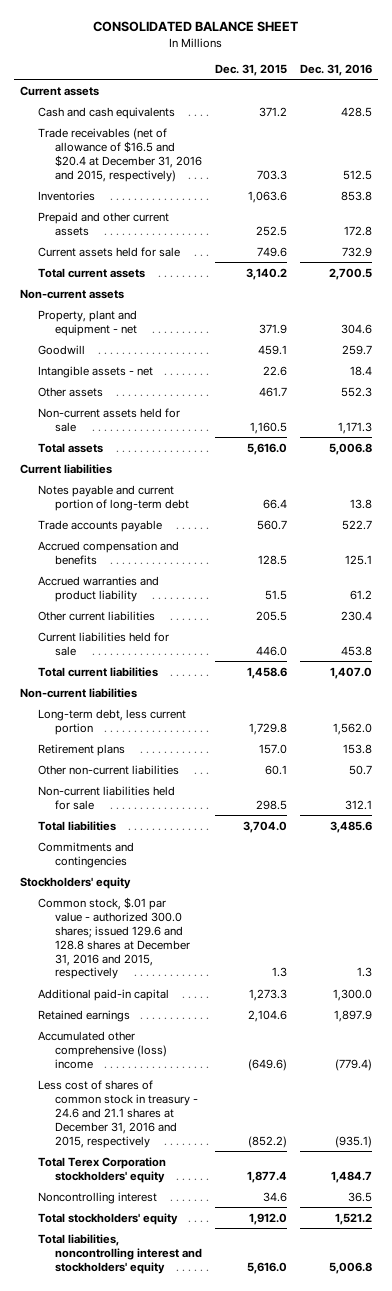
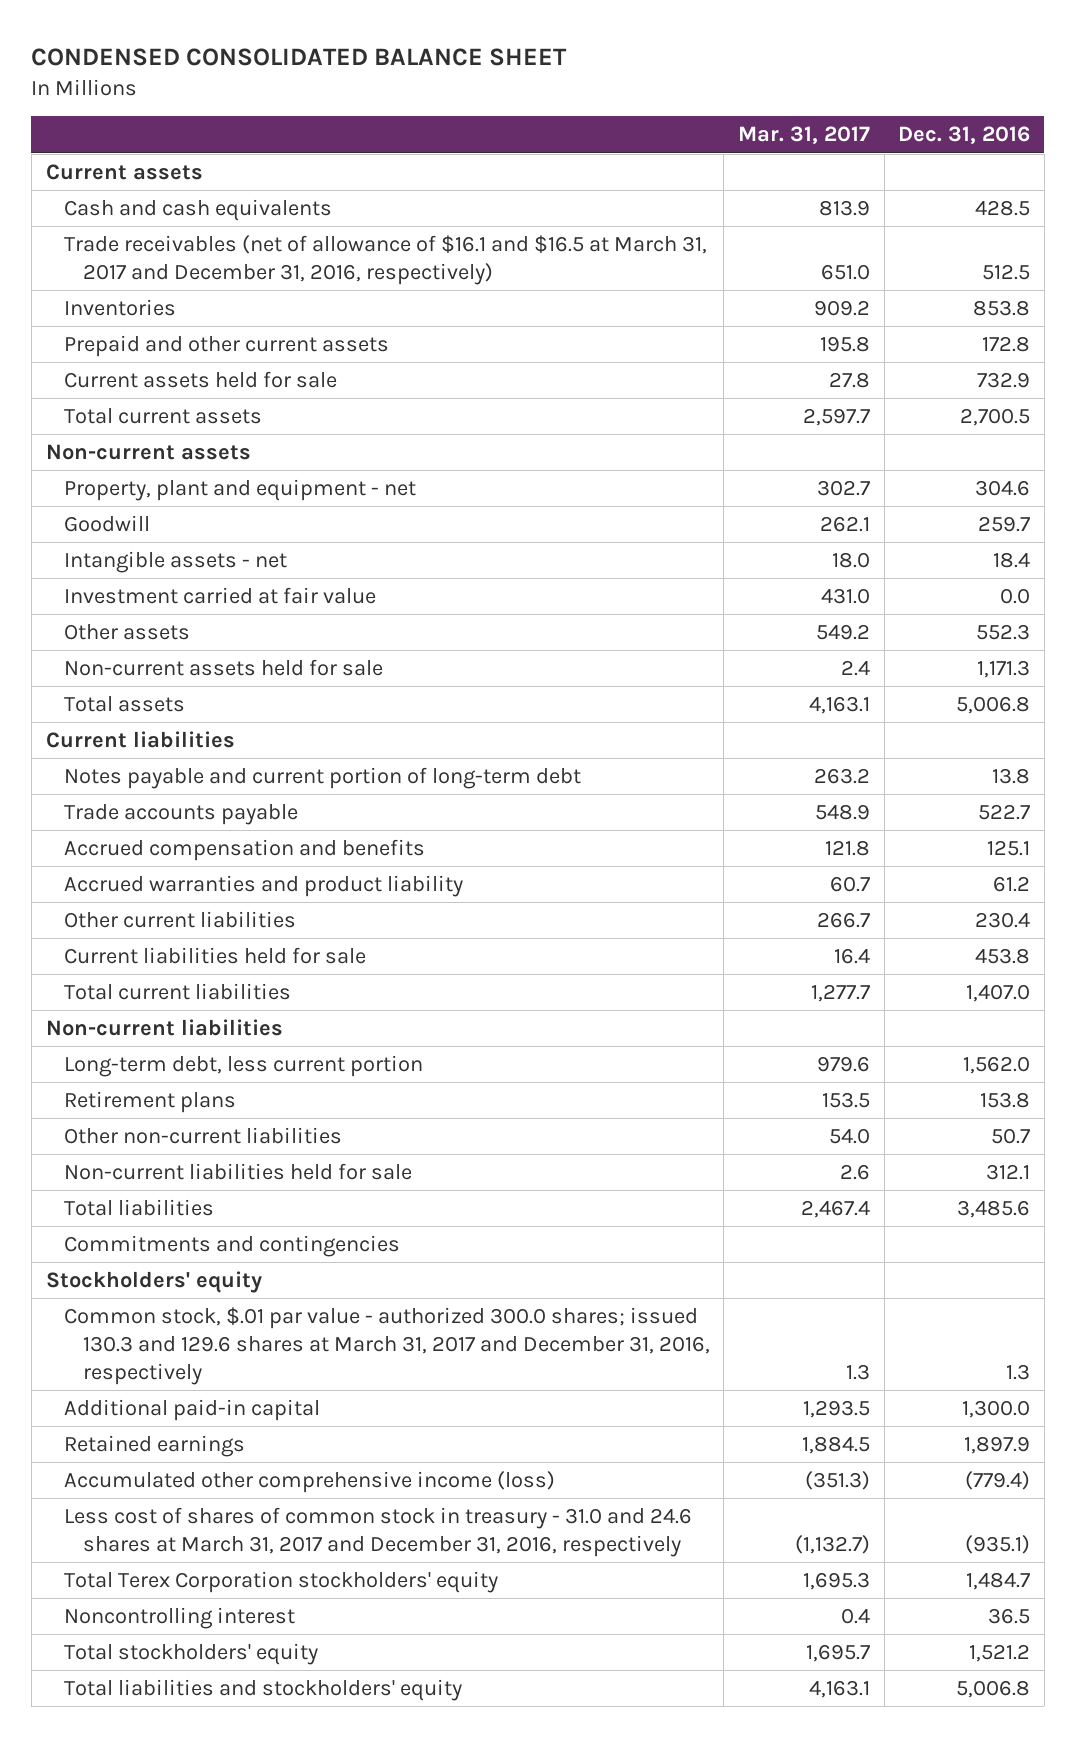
[92,21,298,33] CONSOLIDATED BALANCE SHEET -> [31,48,568,67] CONDENSED CONSOLIDATED BALANCE SHEET
[214,63,287,76] Dec. 31, 2015 -> none
none -> [737,126,870,145] Mar. 31, 2017
[37,127,203,182] Trade receivables (net of allowance of $16.5 and $20.4 at December 31, 2016 and 2015, respectively) -> [64,234,708,286] Trade receivables (net of allowance of $16.1 and $16.5 at March 31, 2017 and December 31, 2016, respectively)
none -> [64,586,377,604] Investment carried at fair value
[37,896,191,980] Common stock, $.01 par value - authorized 300.0 shares; issued 129.6 and 128.8 shares at December 31, 2016 and 2015, respectively -> [64,1306,710,1386] Common stock, $.01 par value - authorized 300.0 shares; issued 130.3 and 129.6 shares at March 31, 2017 and December 31, 2016, respectively
[37,1030,168,1069] Accumulated other comprehensive (loss) income -> [64,1470,556,1493] Accumulated other comprehensive income (loss)
[37,1079,199,1148] Less cost of shares of common stock in treasury - 24.6 and 21.1 shares at December 31, 2016 and 2015, respectively -> [64,1506,693,1558] Less cost of shares of common stock in treasury - 31.0 and 24.6 shares at March 31, 2017 and December 31, 2016, respectively
[37,1233,203,1274] Total liabilities, noncontrolling interest and stockholders' equity -> [64,1678,463,1701] Total liabilities and stockholders' equity

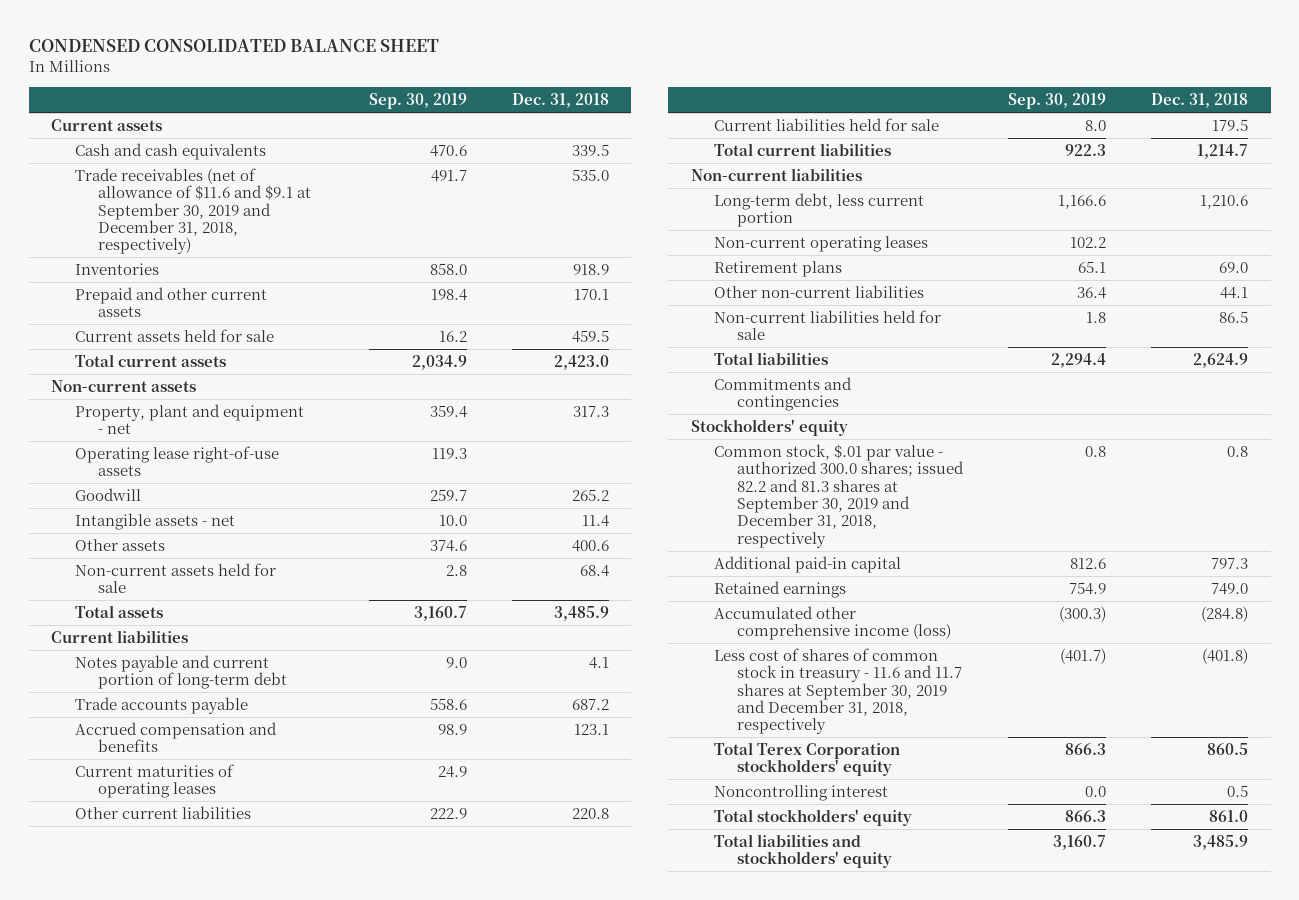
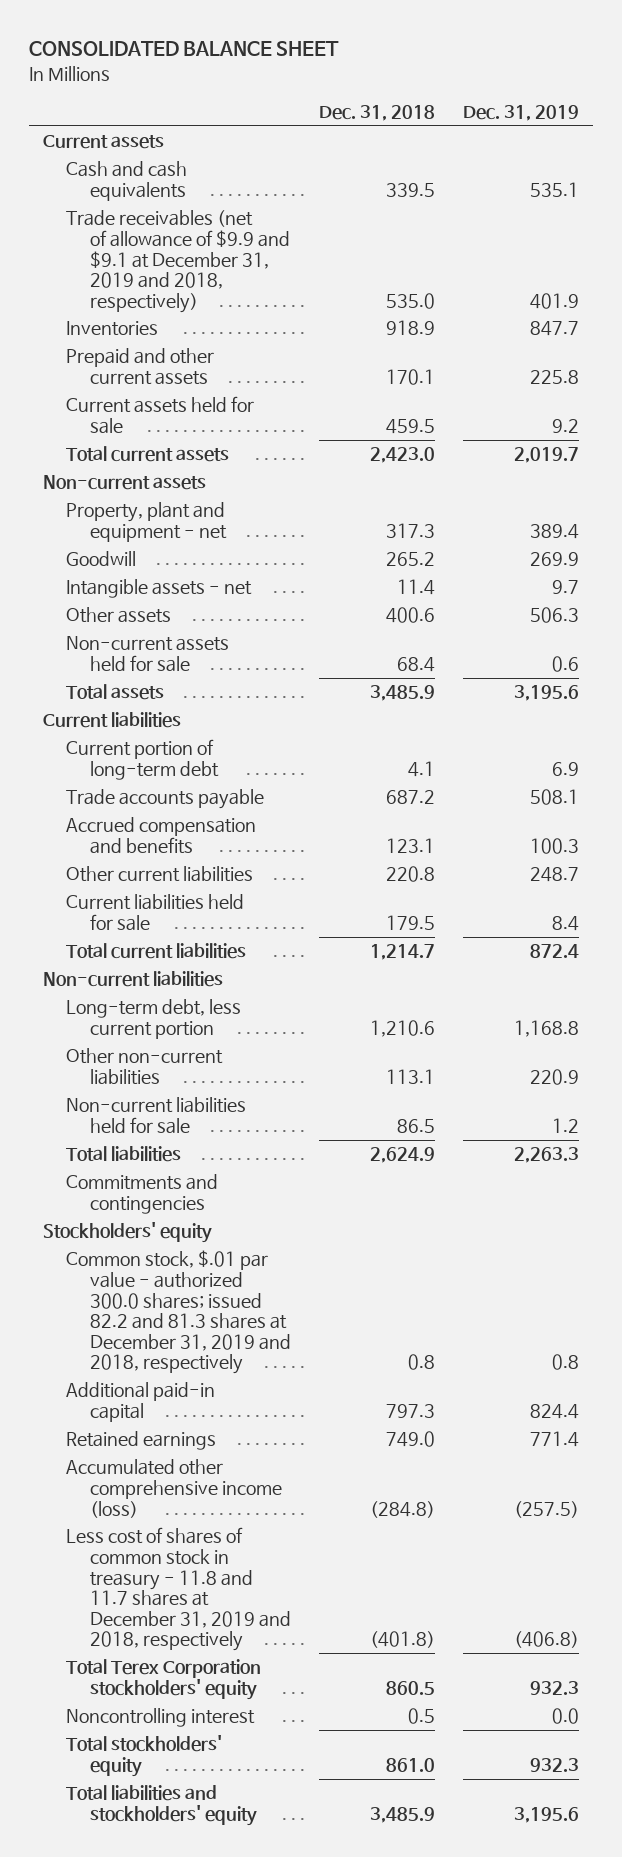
[28,39,439,53] CONDENSED CONSOLIDATED BALANCE SHEET -> [29,41,340,57] CONSOLIDATED BALANCE SHEET
[368,93,467,110] Sep. 30, 2019 -> none
none -> [462,104,579,121] Dec. 31, 2019
[74,168,312,255] Trade receivables (net of allowance of $11.6 and $9.1 at September 30, 2019 and December 31, 2018, respectively) -> [66,210,290,313] Trade receivables (net of allowance of $9.9 and $9.1 at December 31, 2019 and 2018, respectively)
[74,446,279,477] Operating lease right-of-use assets -> none
[74,655,288,690] Notes payable and current portion of long-term debt -> [66,739,219,780] Current portion of long-term debt
[74,764,234,799] Current maturities of operating leases -> none
[714,236,929,253] Non-current operating leases -> none
[714,261,843,278] Retirement plans -> none
[1220,287,1249,300] 44.1 -> [385,1068,435,1084] 113.1
[714,444,965,548] Common stock, $.01 par value - authorized 300.0 shares; issued 82.2 and 81.3 shares at September 30, 2019 and December 31, 2018, respectively -> [66,1250,291,1375] Common stock, $.01 par value - authorized 300.0 shares; issued 82.2 and 81.3 shares at December 31, 2019 and 2018, respectively
[714,648,963,735] Less cost of shares of common stock in treasury - 11.6 and 11.7 shares at September 30, 2019 and December 31, 2018, respectively -> [66,1527,291,1652] Less cost of shares of common stock in treasury - 11.8 and 11.7 shares at December 31, 2019 and 2018, respectively

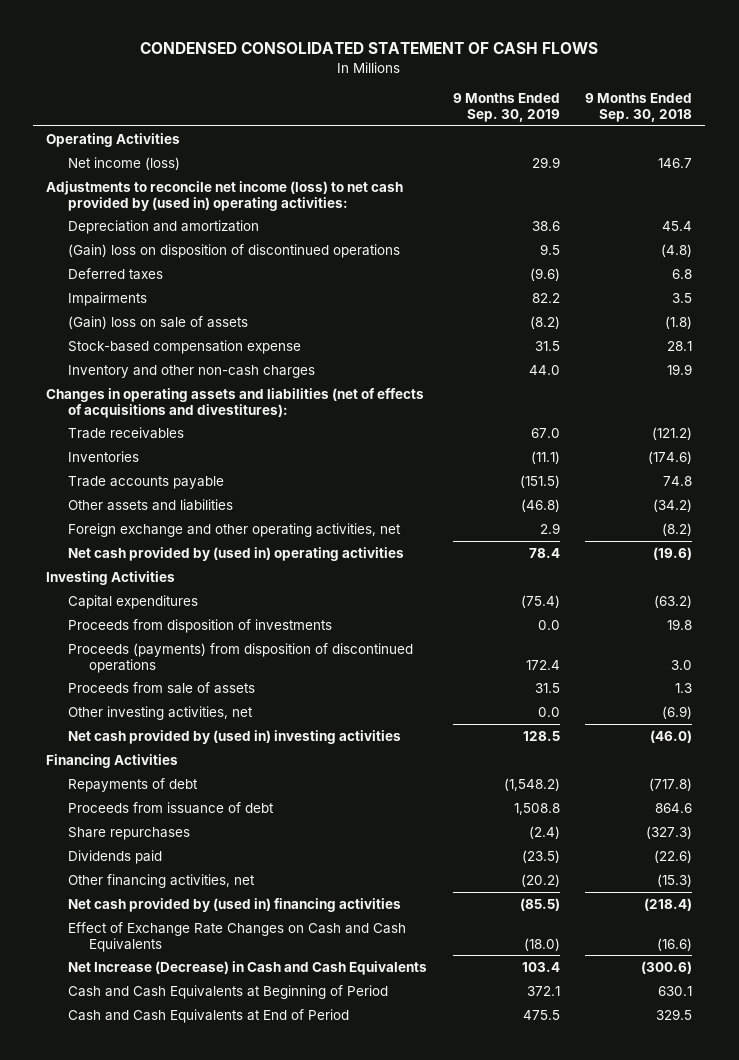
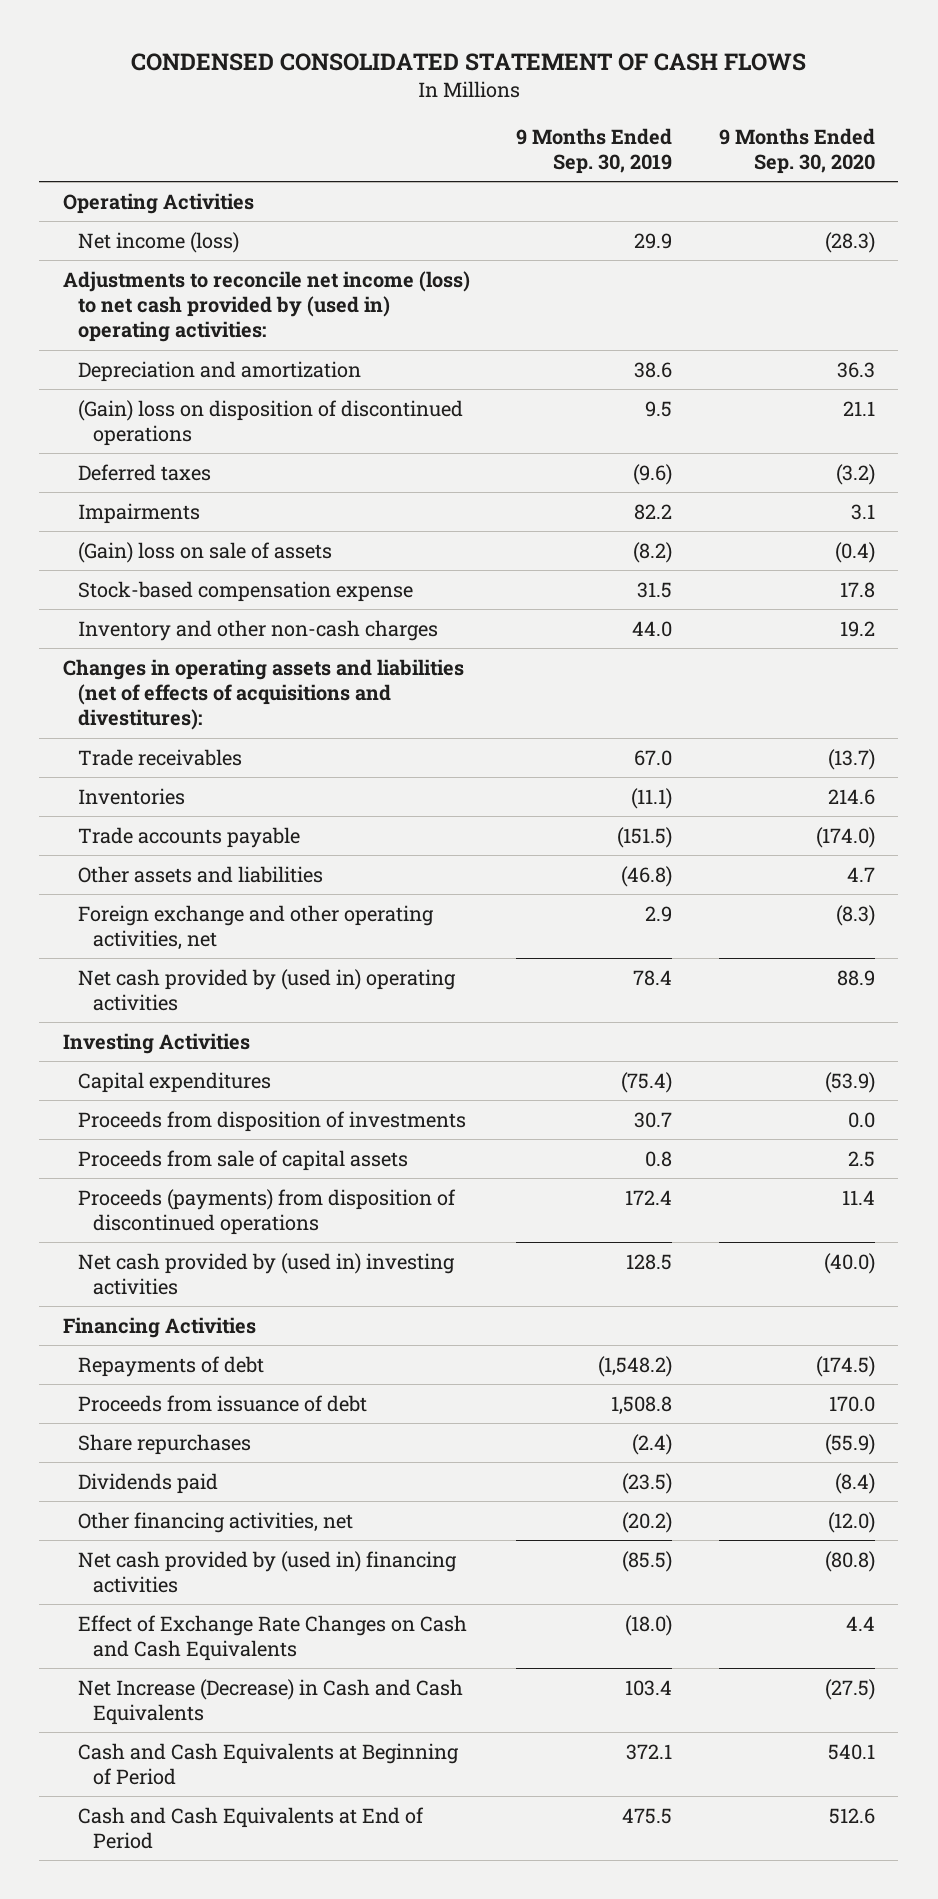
[585,92,693,122] 9 Months Ended Sep. 30, 2018 -> none
none -> [719,127,876,174] 9 Months Ended Sep. 30, 2020
[537,619,560,630] 0.0 -> [634,1111,673,1128] 30.7
none -> [77,1149,408,1171] Proceeds from sale of capital assets
[67,681,255,694] Proceeds from sale of assets -> none
[67,705,253,720] Other investing activities, net -> none

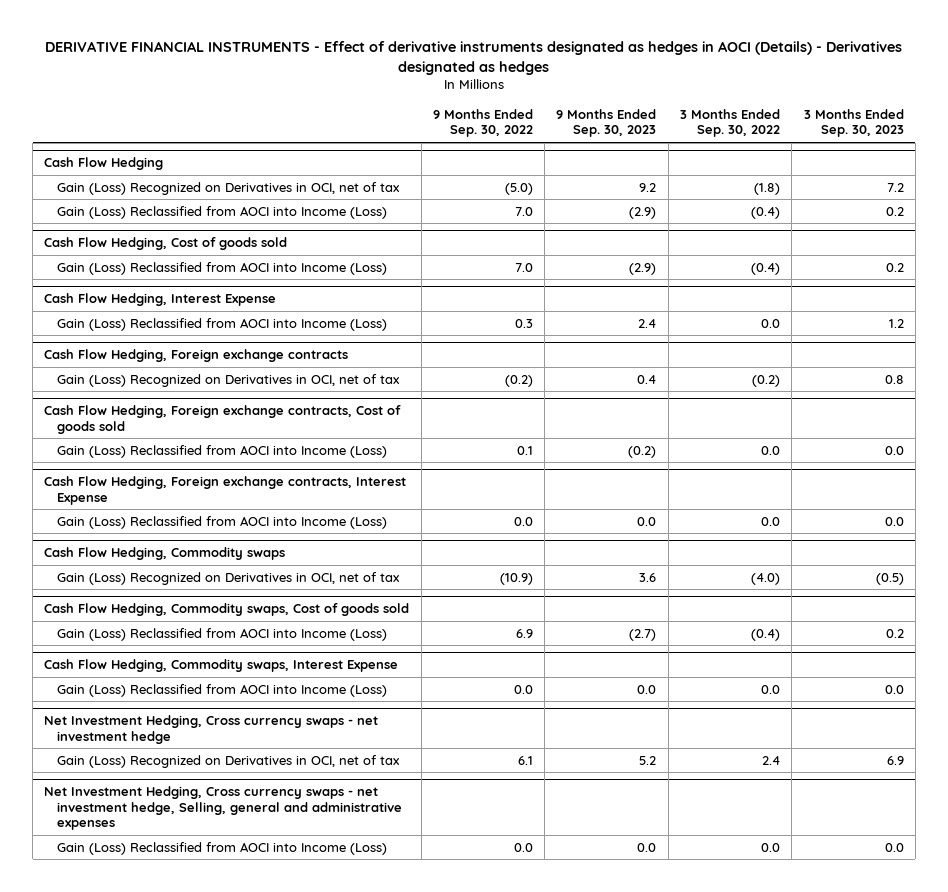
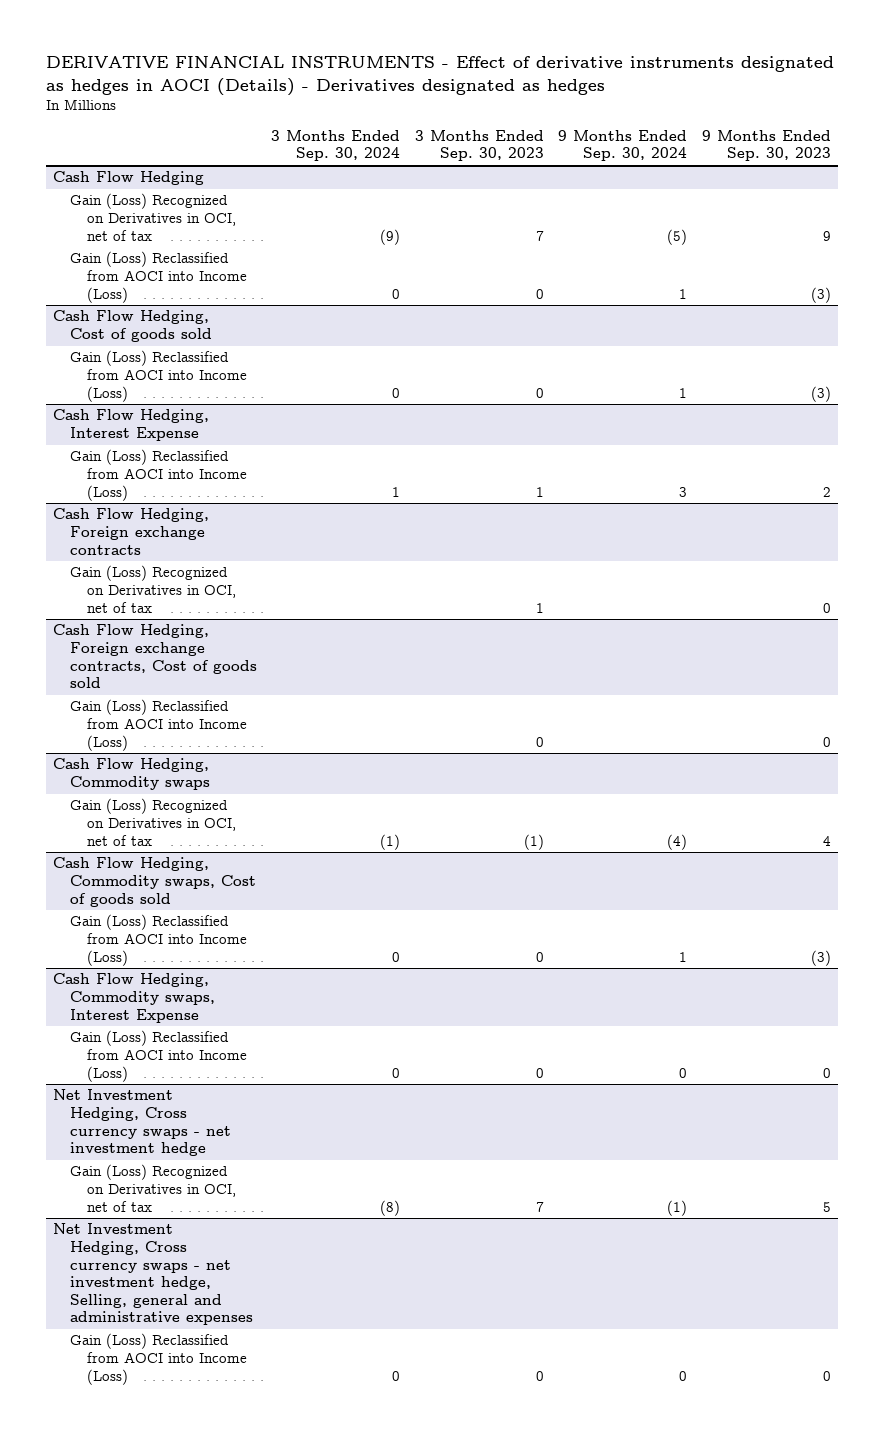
[432,108,533,138] 9 Months Ended Sep. 30, 2022 -> none
[679,108,780,138] 3 Months Ended Sep. 30, 2022 -> none
none -> [271,129,401,162] 3 Months Ended Sep. 30, 2024
none -> [558,129,688,162] 9 Months Ended Sep. 30, 2024
[639,182,657,192] 9.2 -> [822,230,831,241] 9
[886,182,904,192] 7.2 -> [535,230,544,241] 7
[629,206,657,219] (2.9) -> [810,286,831,303] (3)
[885,206,904,216] 0.2 -> [535,288,544,299] 0
[629,262,657,275] (2.9) -> [810,385,831,402] (3)
[885,262,904,272] 0.2 -> [535,387,544,398] 0
[638,318,657,328] 2.4 -> [822,486,831,497] 2
[888,318,904,328] 1.2 -> [535,486,544,497] 1
[637,374,657,384] 0.4 -> [822,602,831,613] 0
[884,374,904,384] 0.8 -> [535,602,544,613] 1
[44,476,407,505] Cash Flow Hedging, Foreign exchange contracts, Interest Expense -> none
[56,515,387,529] Gain (Loss) Reclassified from AOCI into Income (Loss) -> none
[628,445,657,458] (0.2) -> [822,736,831,747] 0
[884,445,904,455] 0.0 -> [535,736,544,747] 0
[639,572,657,582] 3.6 -> [822,835,831,846] 4
[875,572,904,585] (0.5) -> [523,833,544,850] (1)
[629,628,657,641] (2.7) -> [810,949,831,966] (3)
[885,628,904,638] 0.2 -> [535,951,544,962] 0
[637,684,657,694] 0.0 -> [822,1067,831,1078] 0
[884,684,904,694] 0.0 -> [535,1067,544,1078] 0
[639,755,657,765] 5.2 -> [822,1201,831,1212] 5
[886,755,904,765] 6.9 -> [535,1201,544,1212] 7
[637,842,657,852] 0.0 -> [822,1370,831,1381] 0
[884,842,904,852] 0.0 -> [535,1370,544,1381] 0

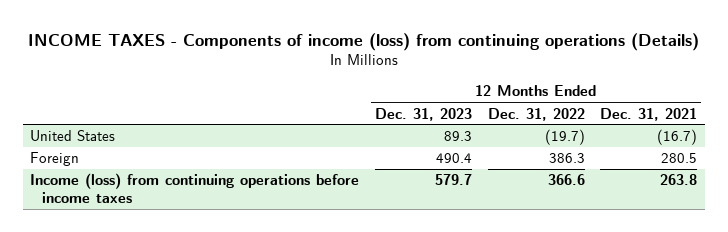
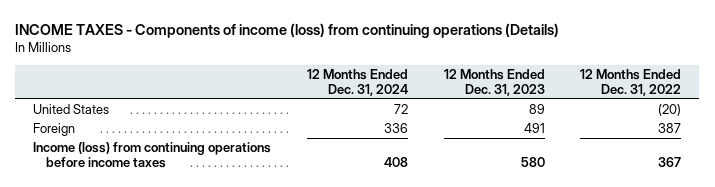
[600,107,698,121] Dec. 31, 2021 -> none
none -> [306,69,408,96] 12 Months Ended Dec. 31, 2024
[444,131,473,142] 89.3 -> [528,104,545,115] 89
[544,129,585,146] (19.7) -> [658,104,682,117] (20)
[436,153,473,164] 490.4 -> [523,123,545,134] 491
[548,153,585,164] 386.3 -> [658,123,682,134] 387
[435,174,473,186] 579.7 -> [520,156,545,167] 580
[547,174,585,186] 366.6 -> [658,156,682,167] 367

